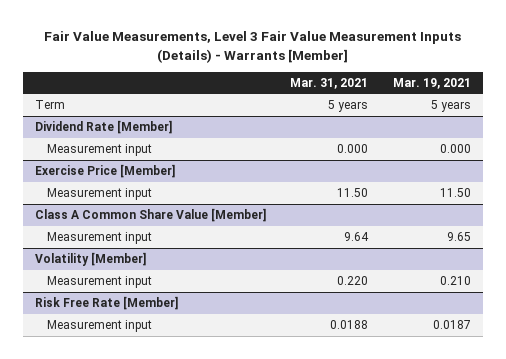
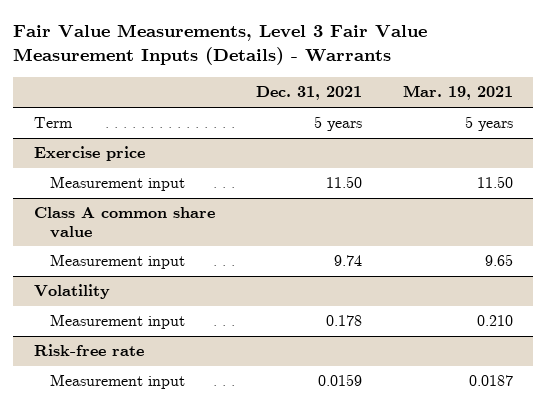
[43,31,461,63] Fair Value Measurements, Level 3 Fair Value Measurement Inputs (Details) - Warrants [Member] -> [13,24,428,66] Fair Value Measurements, Level 3 Fair Value Measurement Inputs (Details) - Warrants
[290,77,369,89] Mar. 31, 2021 -> none
none -> [255,86,362,101] Dec. 31, 2021
[47,144,153,157] Measurement input -> none
[34,164,175,179] Exercise Price [Member] -> none
[34,120,172,135] Dividend Rate [Member] -> [33,146,145,162] Exercise price
[34,208,266,223] Class A Common Share Value [Member] -> [33,207,215,238] Class A common share value
[34,252,146,267] Volatility [Member] -> [33,284,110,300] Volatility
[34,296,178,311] Risk Free Rate [Member] -> [33,344,144,357] Risk-free rate

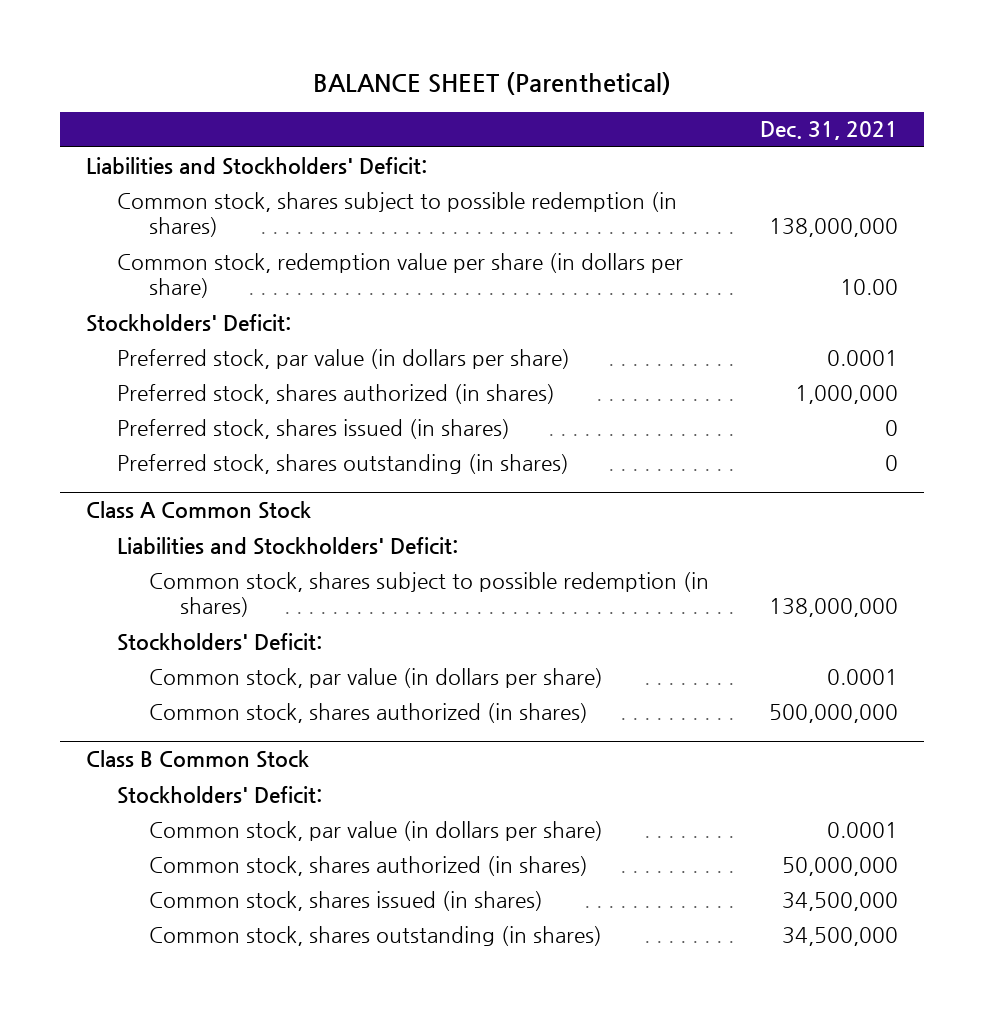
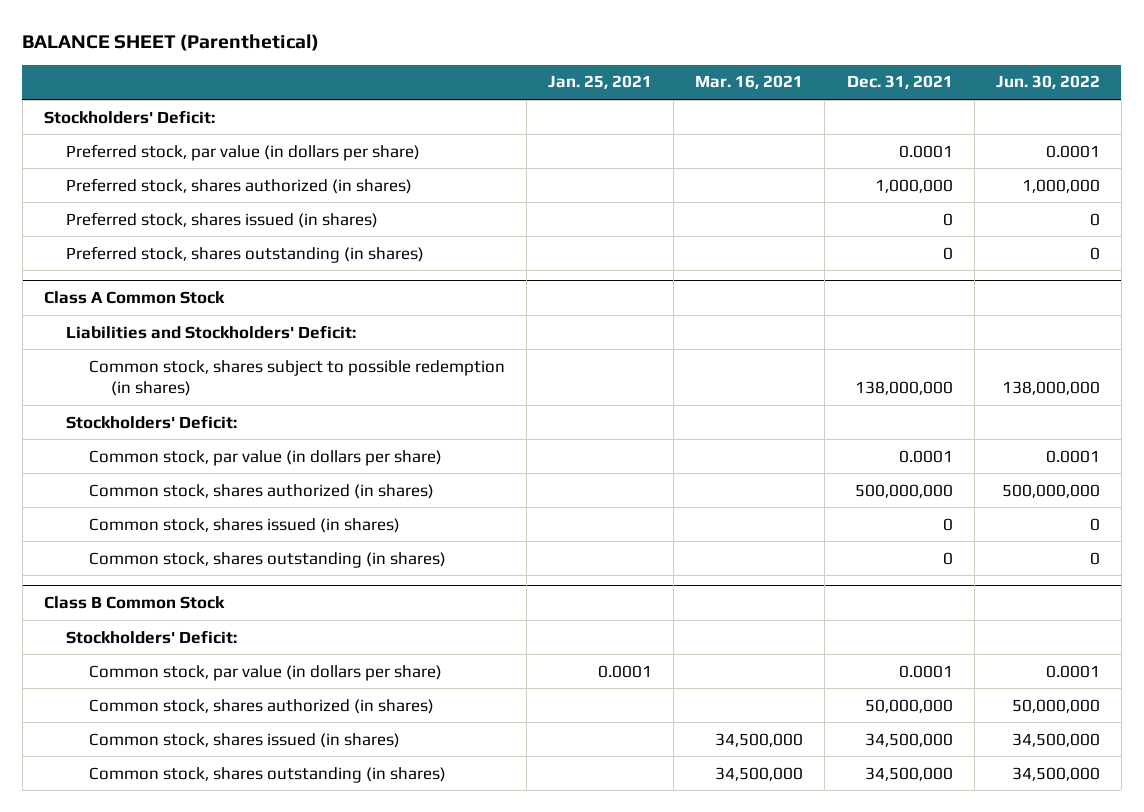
none -> [547,75,652,90] Jan. 25, 2021
none -> [695,75,804,90] Mar. 16, 2021
none -> [995,75,1100,90] Jun. 30, 2022
[85,156,427,175] Liabilities and Stockholders' Deficit: -> none
[117,191,678,238] Common stock, shares subject to possible redemption (in shares) -> none
[117,252,684,299] Common stock, redemption value per share (in dollars per share) -> none
none -> [88,517,400,533] Common stock, shares issued (in shares)
none -> [88,551,446,568] Common stock, shares outstanding (in shares)

